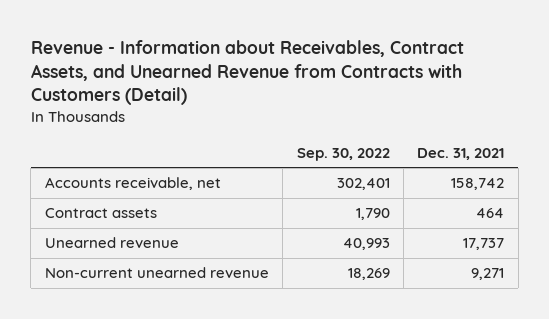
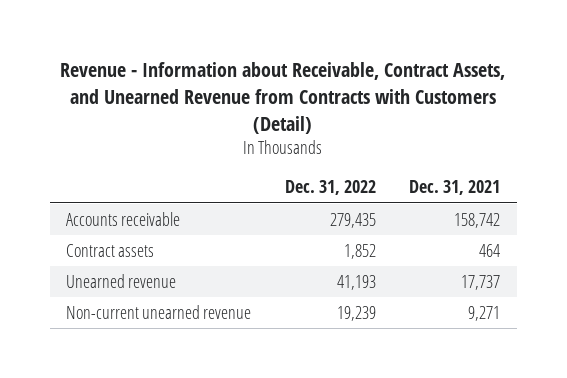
[30,40,464,106] Revenue - Information about Receivables, Contract Assets, and Unearned Revenue from Contracts with Customers (Detail) -> [60,61,506,134] Revenue - Information about Receivable, Contract Assets, and Unearned Revenue from Contracts with Customers (Detail)
[296,147,390,161] Sep. 30, 2022 -> none
none -> [284,180,376,196] Dec. 31, 2022
[44,177,221,191] Accounts receivable, net -> [66,211,181,226] Accounts receivable

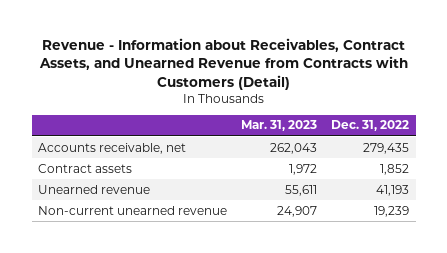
[60,61,506,134] Revenue - Information about Receivable, Contract Assets, and Unearned Revenue from Contracts with Customers (Detail) -> [38,37,408,90] Revenue - Information about Receivables, Contract Assets, and Unearned Revenue from Contracts with Customers (Detail)
[409,180,501,196] Dec. 31, 2021 -> none
none -> [241,120,318,132] Mar. 31, 2023
[66,211,181,226] Accounts receivable -> [38,142,187,154] Accounts receivable, net

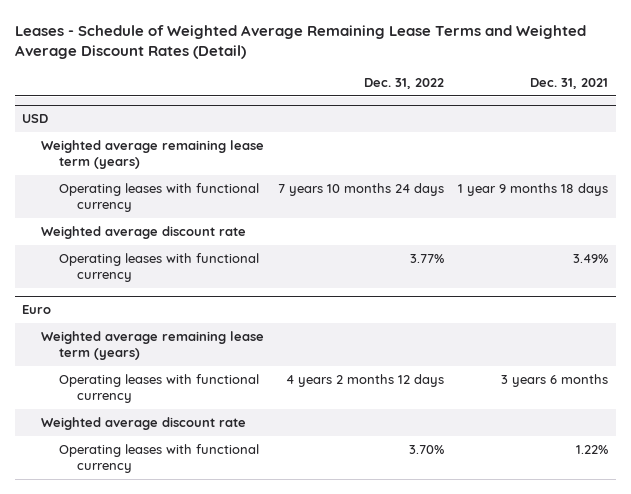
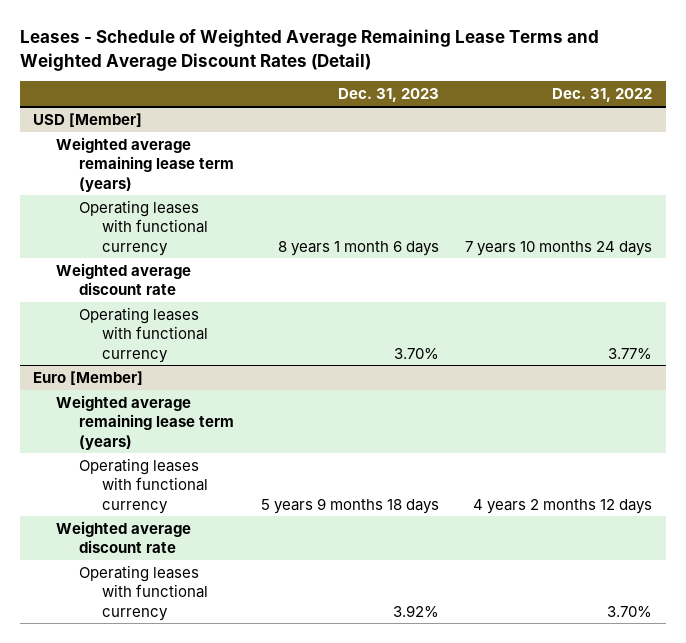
[530,77,609,89] Dec. 31, 2021 -> none
none -> [337,88,439,103] Dec. 31, 2023
[22,114,49,124] USD -> [33,112,143,127] USD [Member]
[22,305,52,315] Euro -> [33,370,144,385] Euro [Member]

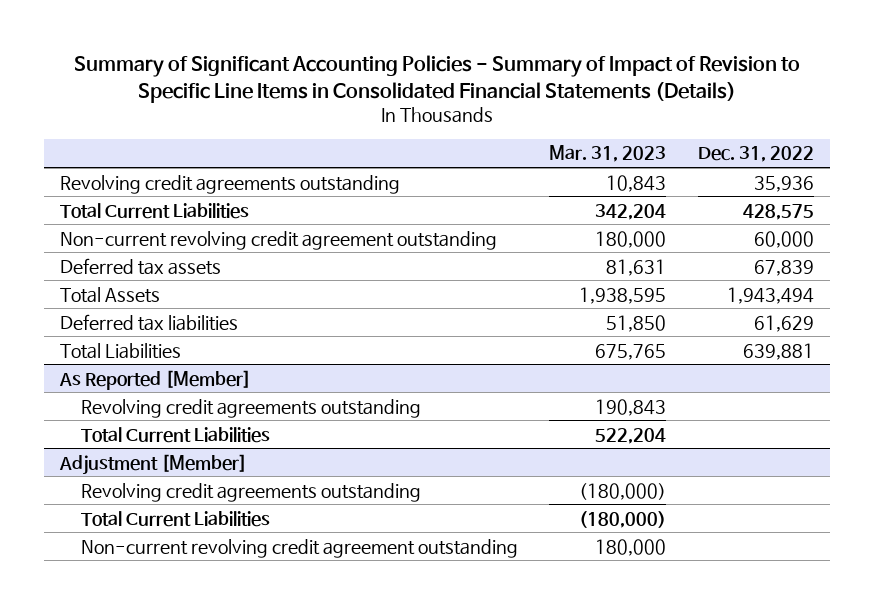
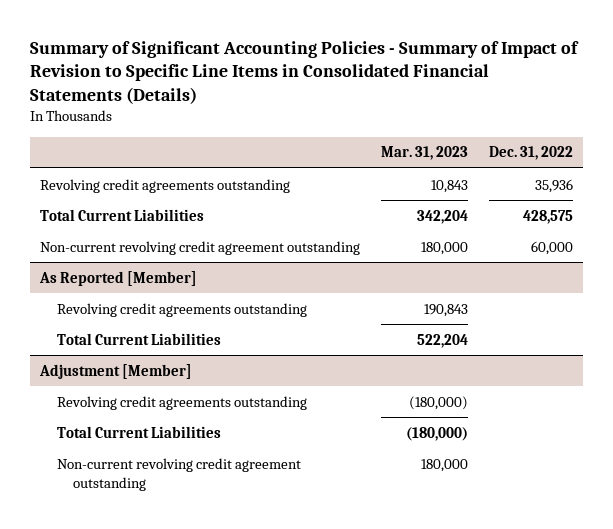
[59,257,221,275] Deferred tax assets -> none
[59,286,160,303] Total Assets -> none
[59,313,238,331] Deferred tax liabilities -> none
[59,342,181,359] Total Liabilities -> none

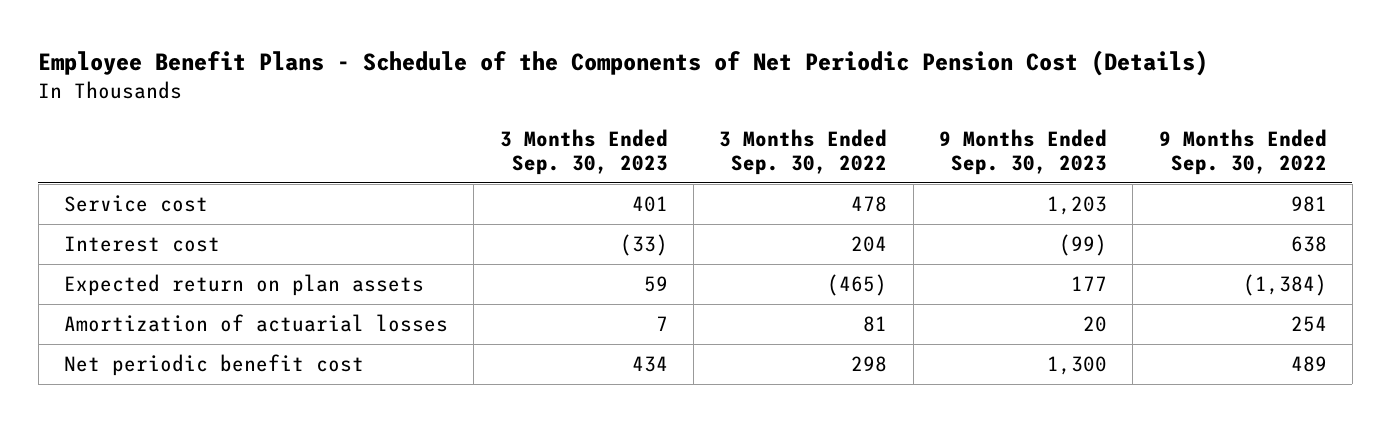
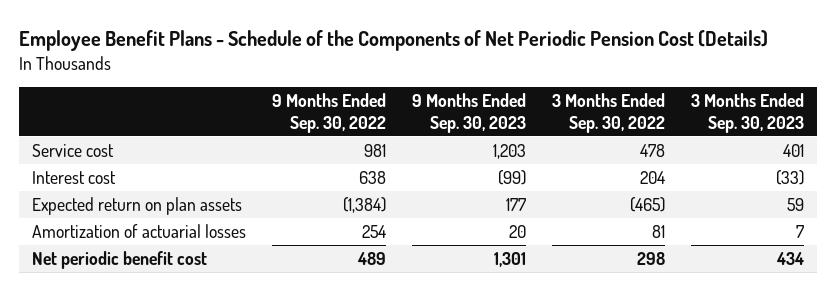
[1046,356,1107,376] 1,300 -> [494,251,527,267] 1,301

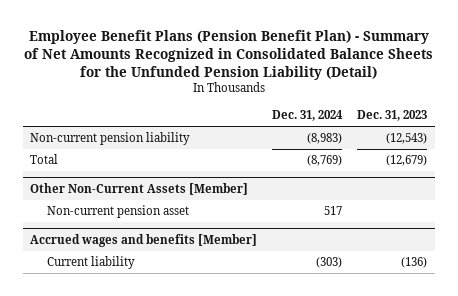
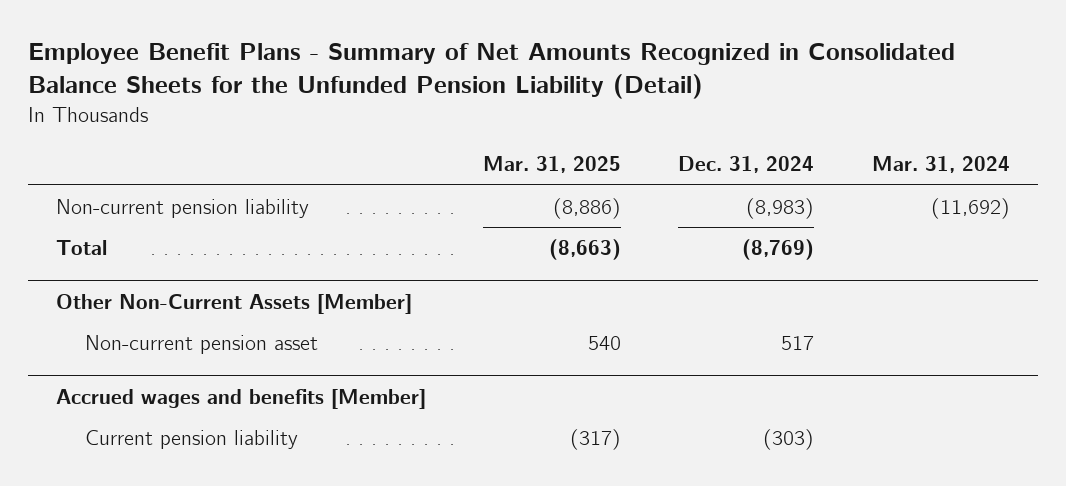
[23,29,433,80] Employee Benefit Plans (Pension Benefit Plan) - Summary of Net Amounts Recognized in Consolidated Balance Sheets for the Unfunded Pension Liability (Detail) -> [27,43,955,100] Employee Benefit Plans - Summary of Net Amounts Recognized in Consolidated Balance Sheets for the Unfunded Pension Liability (Detail)
[357,110,428,122] Dec. 31, 2023 -> none
none -> [483,156,622,174] Mar. 31, 2025
none -> [871,156,1010,174] Mar. 31, 2024
[46,256,135,270] Current liability -> [84,429,298,449] Current pension liability

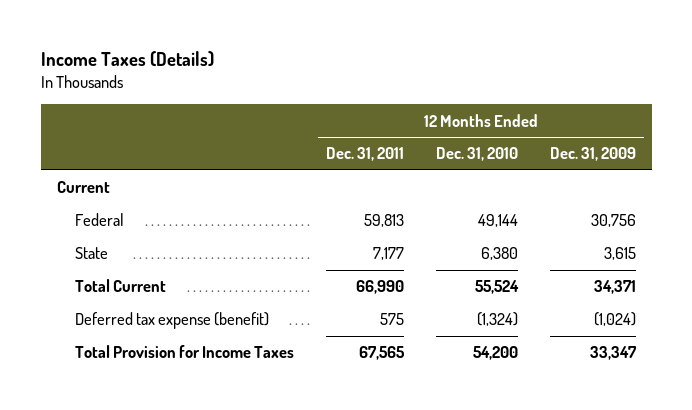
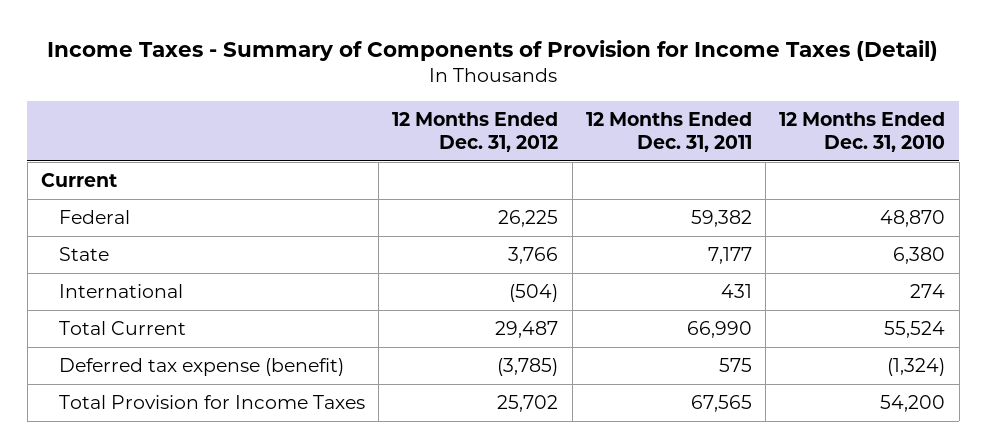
[40,51,214,68] Income Taxes (Details) -> [47,39,939,61] Income Taxes - Summary of Components of Provision for Income Taxes (Detail)
[549,147,636,162] Dec. 31, 2009 -> none
none -> [392,112,559,152] 12 Months Ended Dec. 31, 2012
[363,214,404,228] 59,813 -> [690,210,752,228] 59,382
[477,214,518,228] 49,144 -> [880,210,946,228] 48,870
none -> [58,284,183,299] International

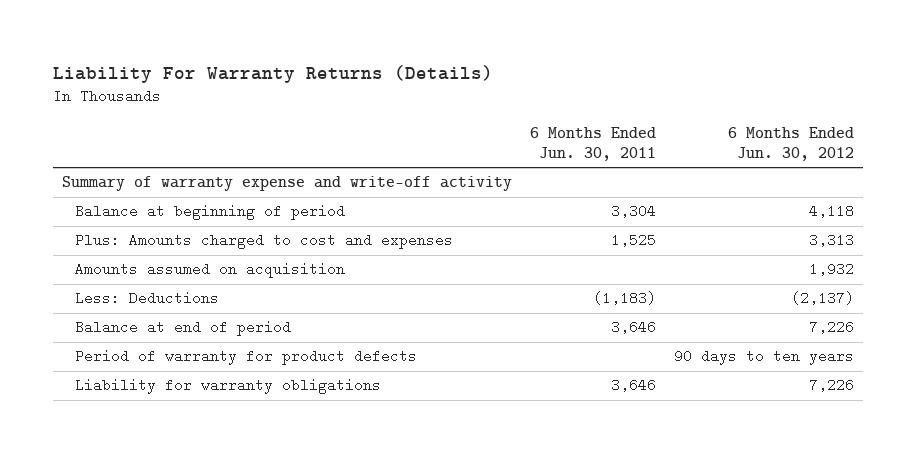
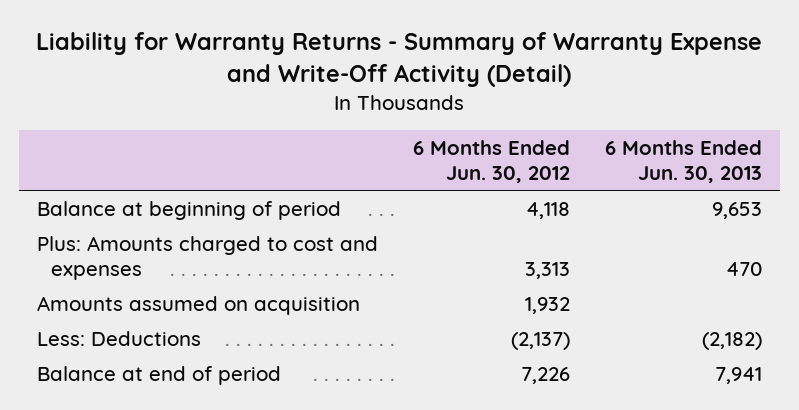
[52,64,493,83] Liability For Warranty Returns (Details) -> [36,32,763,88] Liability for Warranty Returns - Summary of Warranty Expense and Write-Off Activity (Detail)
[529,126,656,162] 6 Months Ended Jun. 30, 2011 -> none
none -> [605,139,763,183] 6 Months Ended Jun. 30, 2013
[61,176,512,192] Summary of warranty expense and write-off activity -> none
[75,349,418,366] Period of warranty for product defects -> none
[75,378,382,395] Liability for warranty obligations -> none

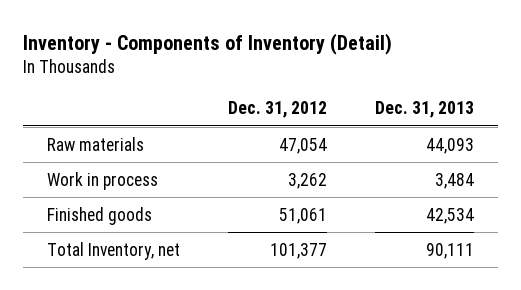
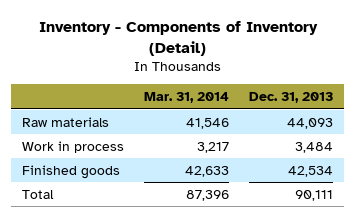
[227,101,327,119] Dec. 31, 2012 -> none
none -> [144,91,230,103] Mar. 31, 2014
[46,241,180,260] Total Inventory, net -> [21,189,54,199] Total

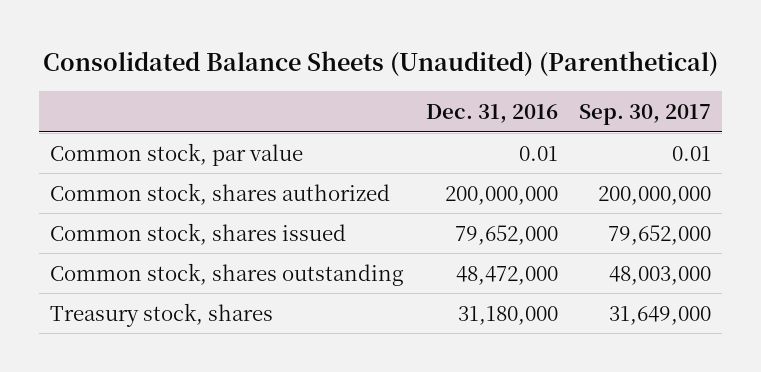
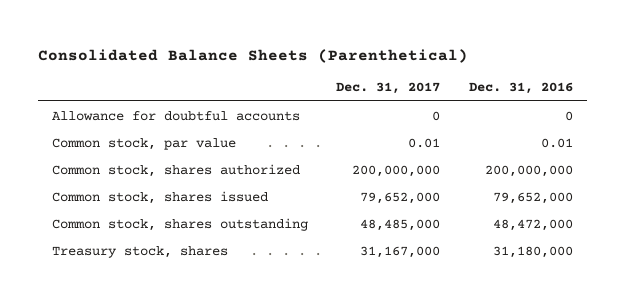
[42,50,718,76] Consolidated Balance Sheets (Unaudited) (Parenthetical) -> [37,48,468,63] Consolidated Balance Sheets (Parenthetical)
[578,103,711,125] Sep. 30, 2017 -> none
none -> [336,82,441,95] Dec. 31, 2017
none -> [52,110,301,121] Allowance for doubtful accounts

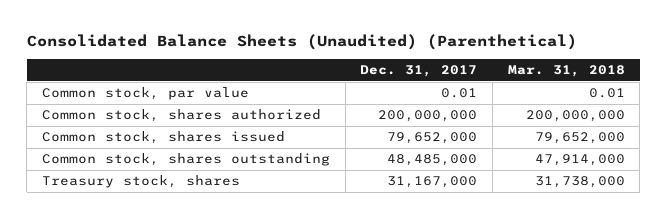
[37,48,468,63] Consolidated Balance Sheets (Parenthetical) -> [26,34,577,51] Consolidated Balance Sheets (Unaudited) (Parenthetical)
[468,82,573,95] Dec. 31, 2016 -> none
none -> [507,65,625,78] Mar. 31, 2018
[52,110,301,121] Allowance for doubtful accounts -> none

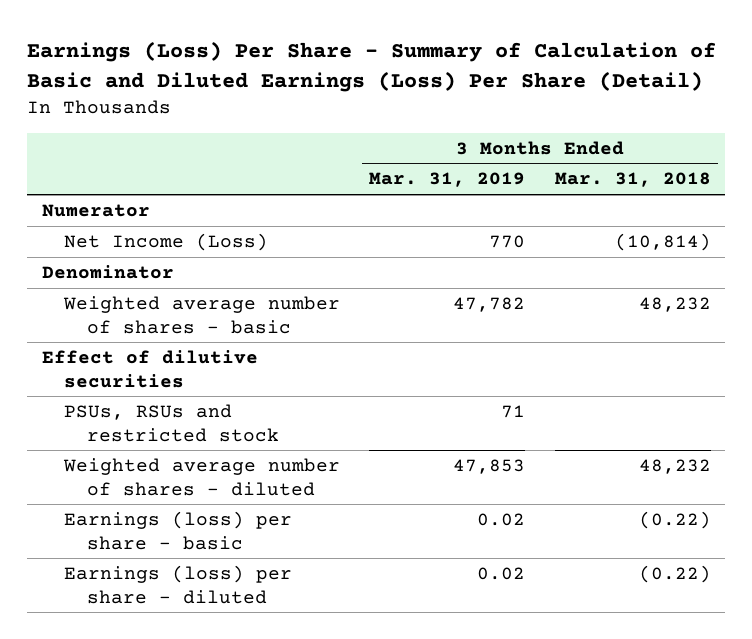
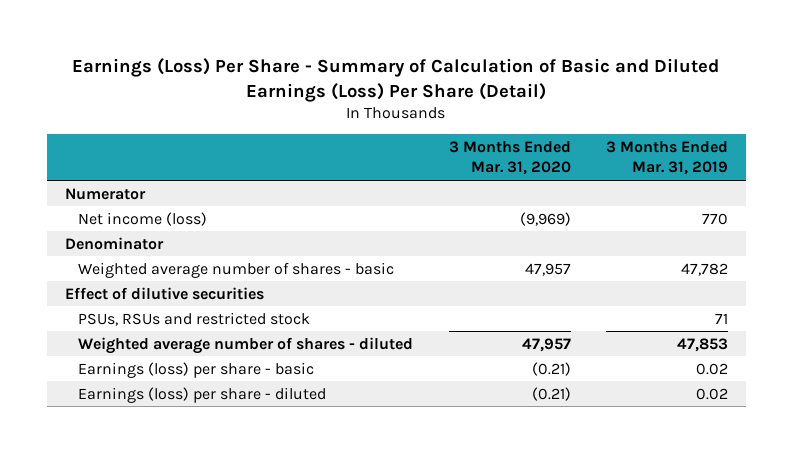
[554,172,711,188] Mar. 31, 2018 -> none
none -> [448,140,571,176] 3 Months Ended Mar. 31, 2020
[64,232,269,251] Net Income (Loss) -> [78,211,208,226] Net income (loss)

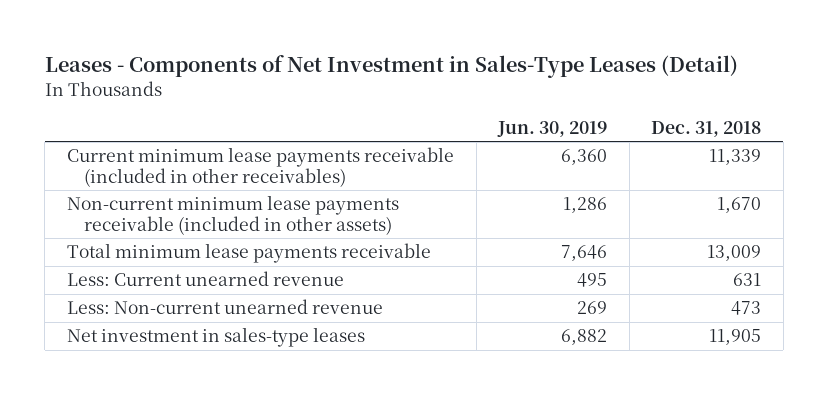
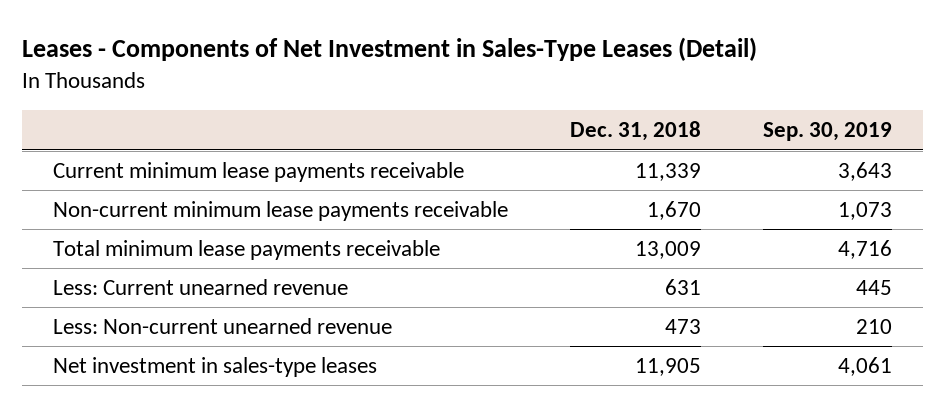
[497,120,608,137] Jun. 30, 2019 -> none
none -> [763,122,893,142] Sep. 30, 2019
[67,147,455,187] Current minimum lease payments receivable (included in other receivables) -> [53,162,465,183] Current minimum lease payments receivable
[67,195,400,235] Non-current minimum lease payments receivable (included in other assets) -> [53,201,509,222] Non-current minimum lease payments receivable

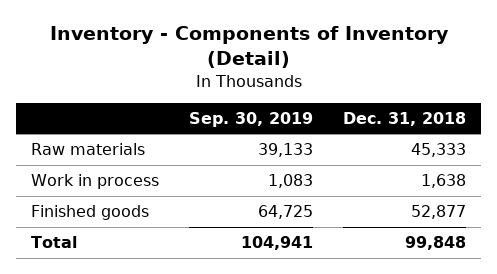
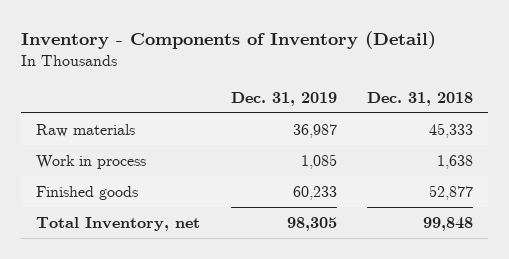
[188,111,313,127] Sep. 30, 2019 -> none
none -> [230,91,337,106] Dec. 31, 2019
[30,236,77,249] Total -> [36,216,201,231] Total Inventory, net

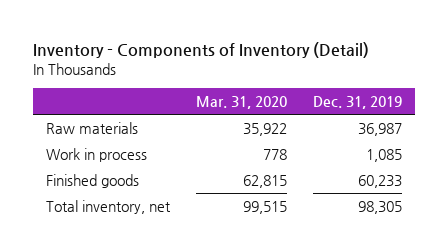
[366,91,473,106] Dec. 31, 2018 -> none
none -> [195,96,287,110] Mar. 31, 2020
[36,216,201,231] Total Inventory, net -> [45,199,171,214] Total inventory, net

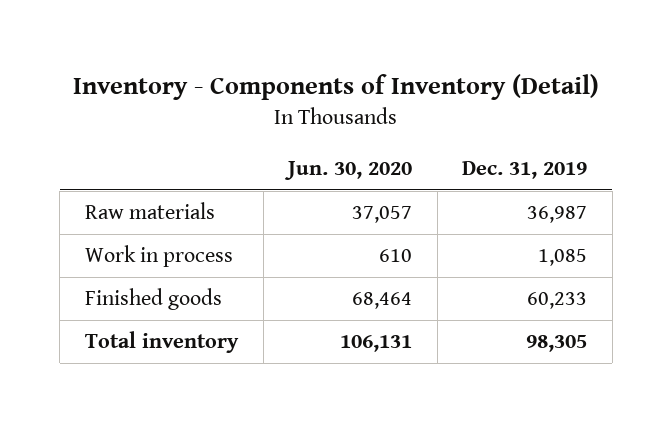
[195,96,287,110] Mar. 31, 2020 -> none
none -> [284,161,413,181] Jun. 30, 2020
[45,199,171,214] Total inventory, net -> [85,331,240,354] Total inventory

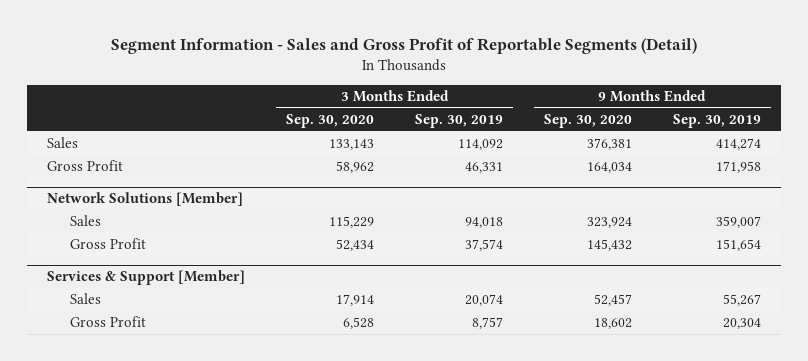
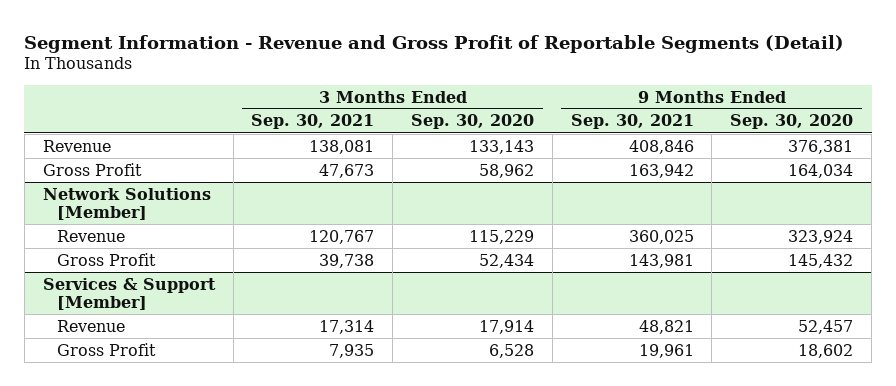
[111,37,698,54] Segment Information - Sales and Gross Profit of Reportable Segments (Detail) -> [24,34,845,53] Segment Information - Revenue and Gross Profit of Reportable Segments (Detail)
[415,114,504,129] Sep. 30, 2019 -> none
[672,114,761,129] Sep. 30, 2019 -> none
none -> [251,114,375,130] Sep. 30, 2021
none -> [570,114,694,130] Sep. 30, 2021
[47,137,79,149] Sales -> [42,139,111,152] Revenue
[69,215,101,227] Sales -> [57,229,126,242] Revenue
[69,293,101,305] Sales -> [57,319,126,332] Revenue

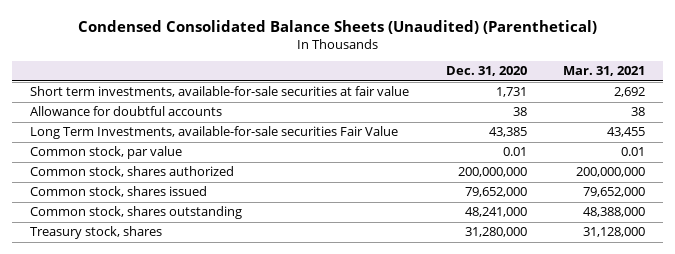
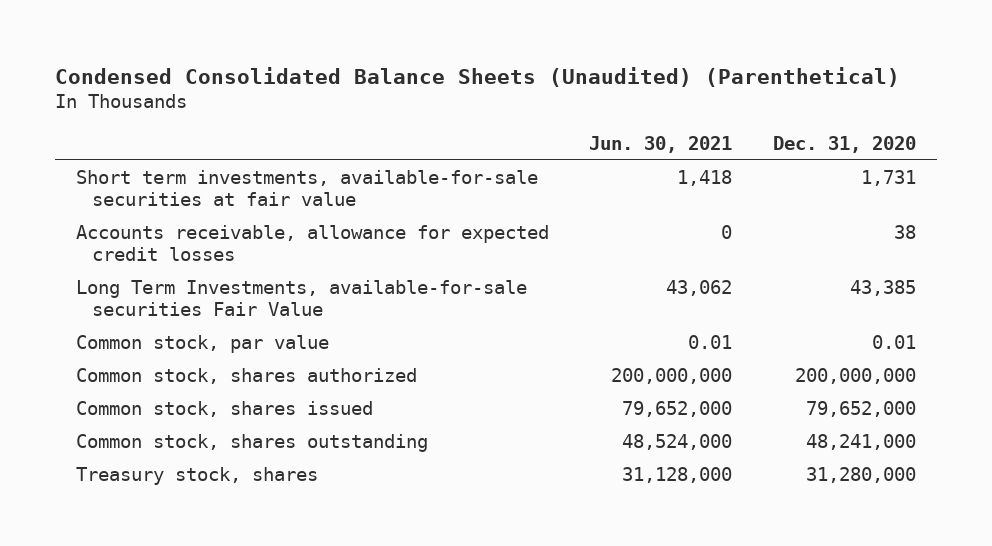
[562,66,645,77] Mar. 31, 2021 -> none
none -> [589,135,733,153] Jun. 30, 2021
[30,106,223,117] Allowance for doubtful accounts -> [75,225,549,262] Accounts receivable, allowance for expected credit losses

